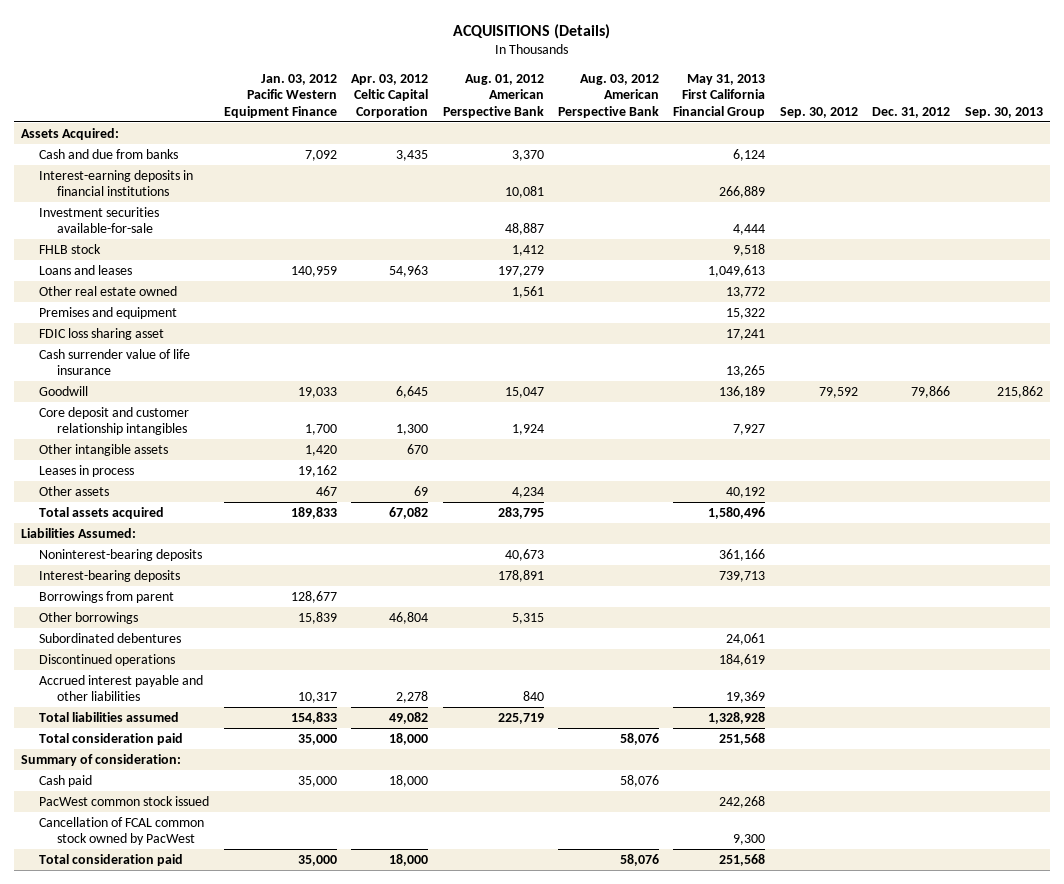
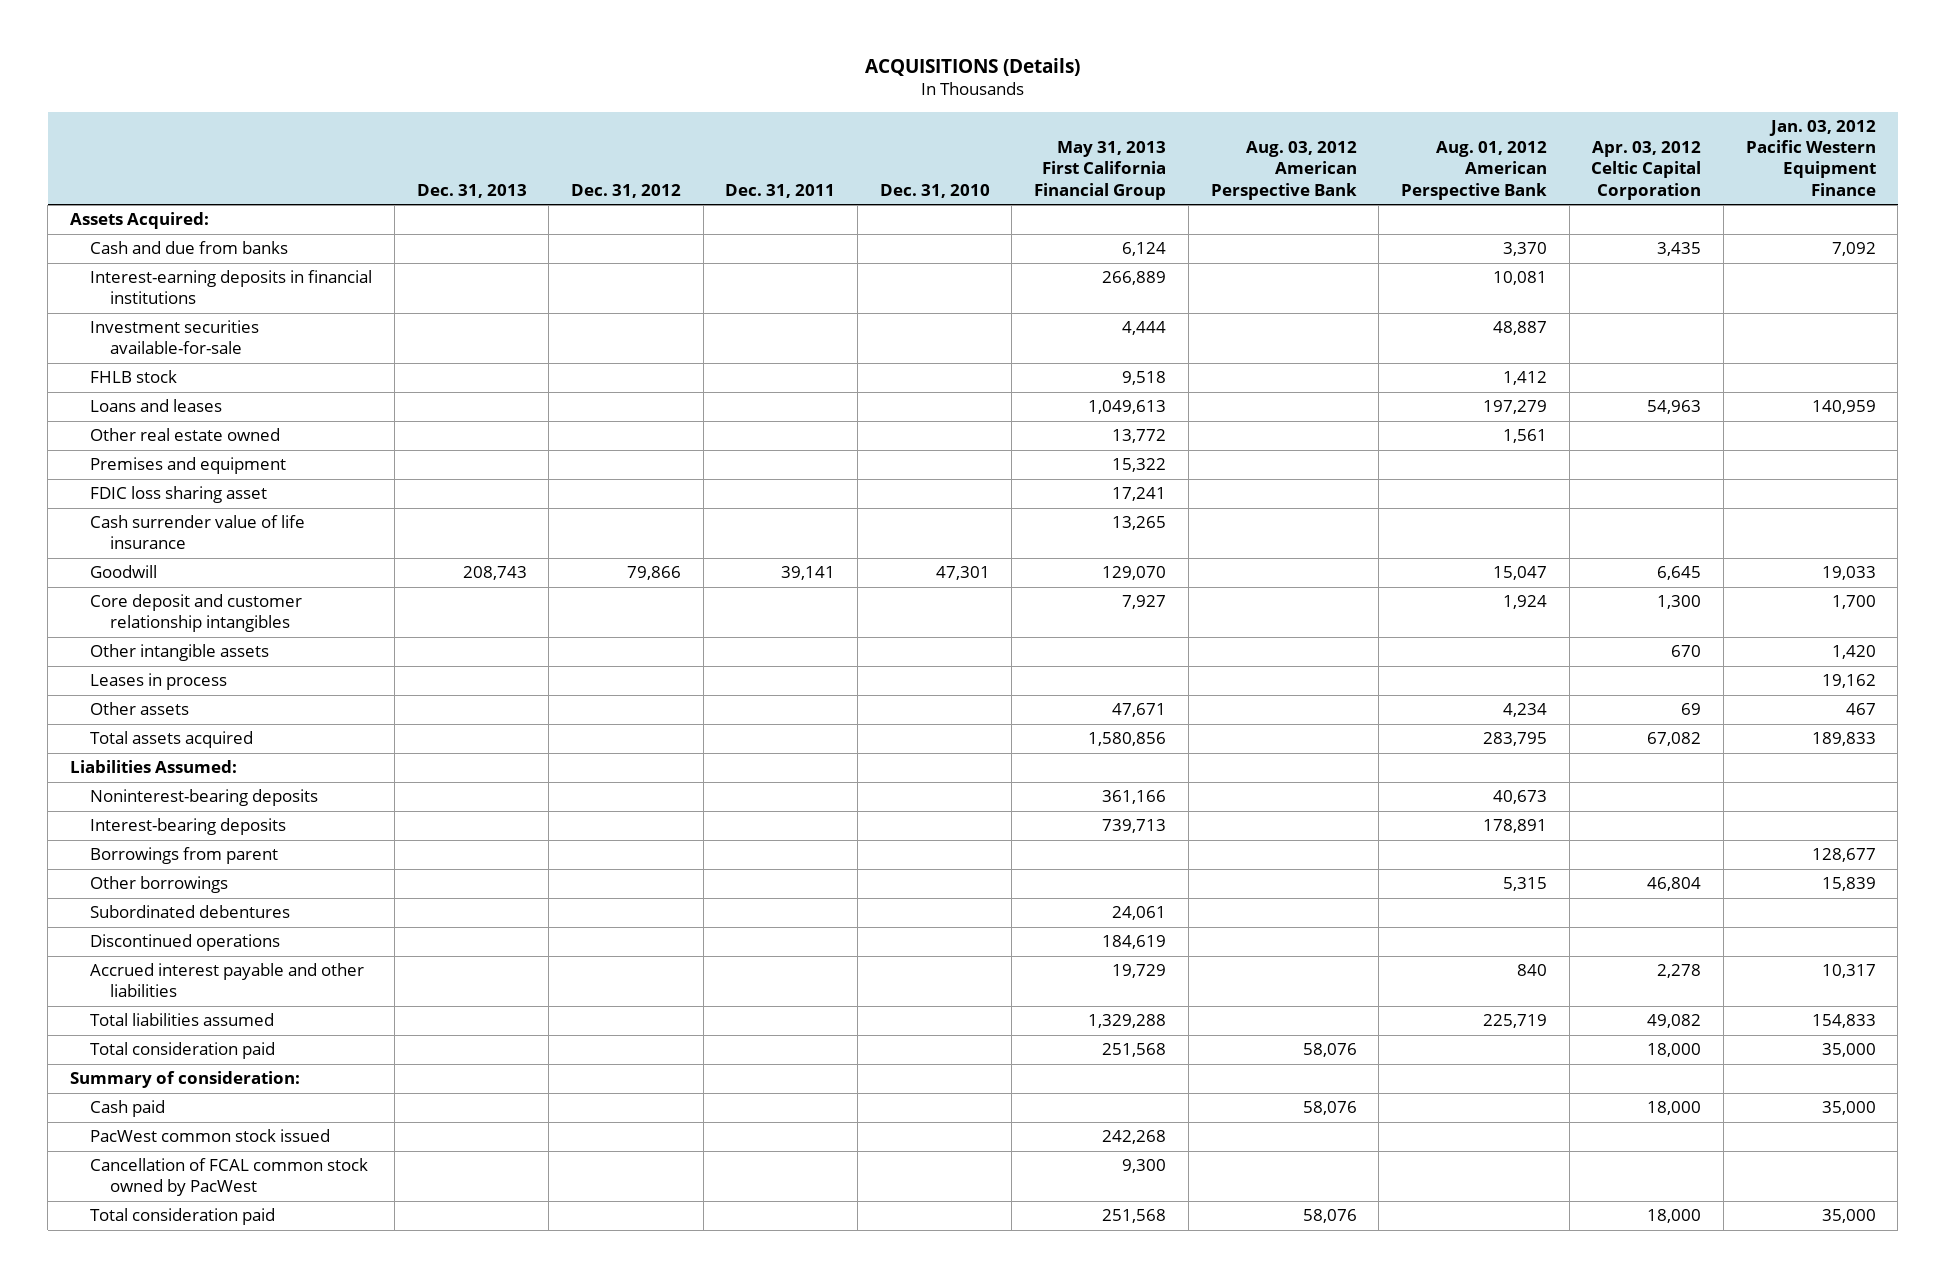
[779,106,858,118] Sep. 30, 2012 -> none
[964,106,1043,118] Sep. 30, 2013 -> none
none -> [416,183,527,198] Dec. 31, 2013
none -> [725,183,836,198] Dec. 31, 2011
none -> [879,183,990,198] Dec. 31, 2010
[719,385,766,398] 136,189 -> [1102,566,1167,581] 129,070
[726,486,766,498] 40,192 -> [1112,703,1167,718] 47,671
[708,506,766,519] 1,580,496 -> [1088,732,1167,747] 1,580,856
[726,691,766,704] 19,369 -> [1112,964,1167,979] 19,729
[708,711,766,724] 1,328,928 -> [1088,1014,1167,1029] 1,329,288

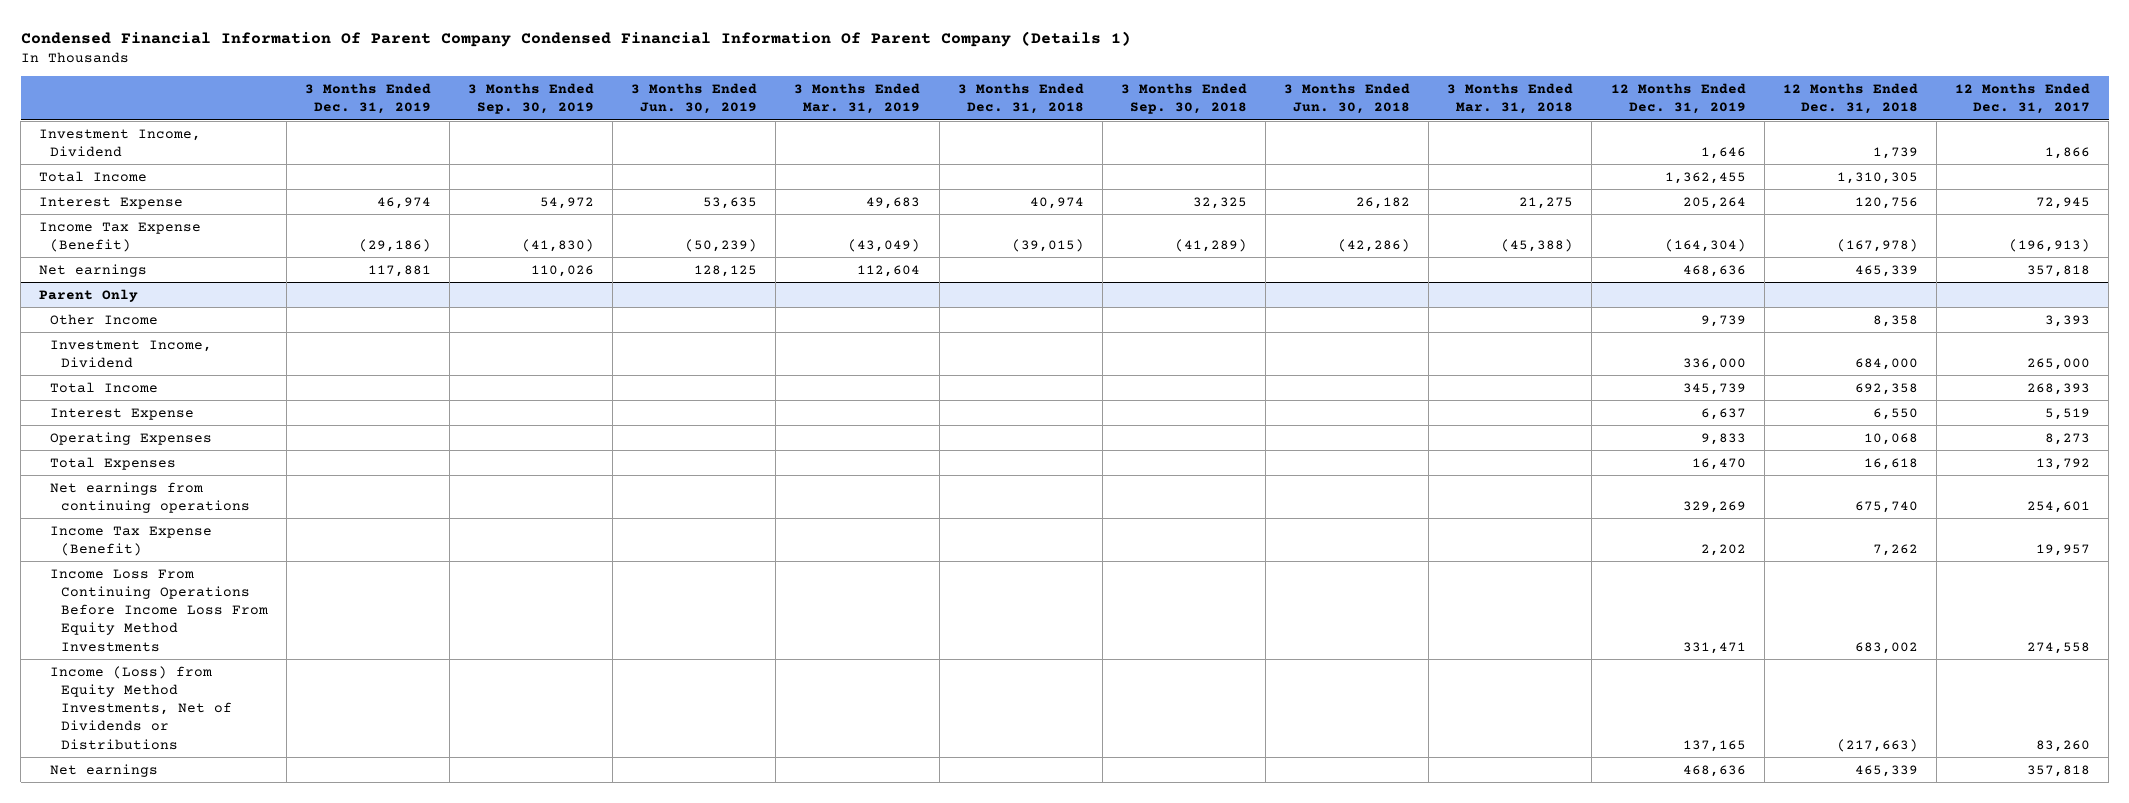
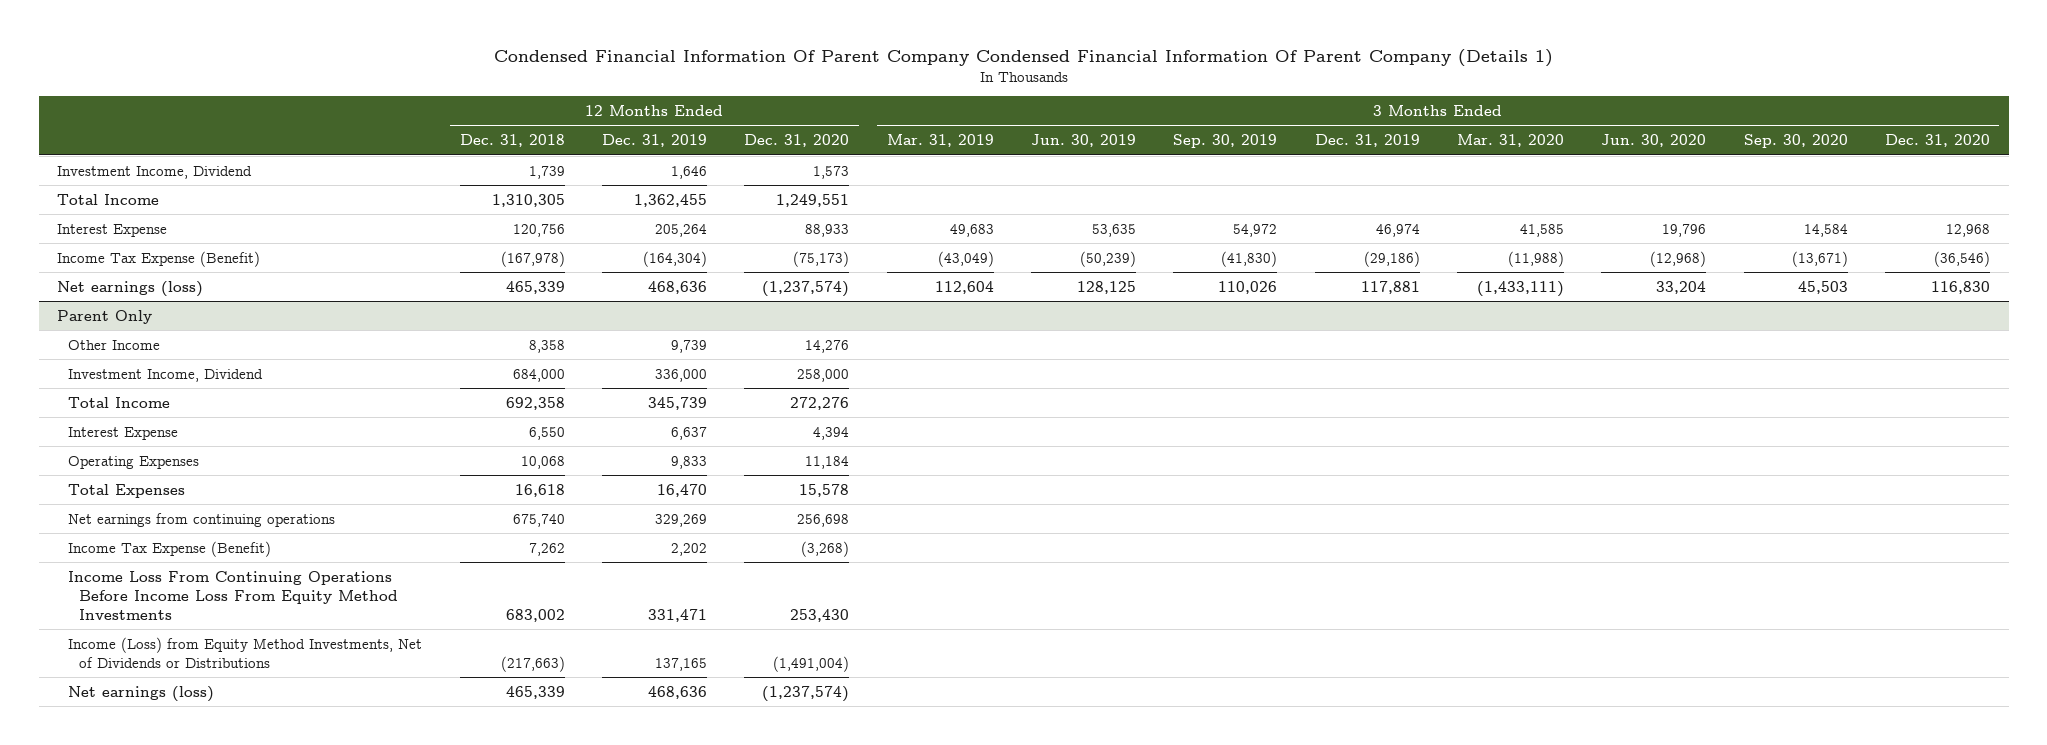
[957,83,1084,115] 3 Months Ended Dec. 31, 2018 -> none
[1120,83,1247,115] 3 Months Ended Sep. 30, 2018 -> none
[1284,83,1411,115] 3 Months Ended Jun. 30, 2018 -> none
[1447,83,1574,115] 3 Months Ended Mar. 31, 2018 -> none
[1954,83,2090,115] 12 Months Ended Dec. 31, 2017 -> none
none -> [744,134,850,148] Dec. 31, 2020
none -> [1456,134,1564,148] Mar. 31, 2020
none -> [1601,134,1707,148] Jun. 30, 2020
none -> [1743,134,1848,149] Sep. 30, 2020
none -> [1885,134,1991,148] Dec. 31, 2020
[39,263,148,277] Net earnings -> [57,280,204,297] Net earnings (loss)
[49,763,158,777] Net earnings -> [68,685,215,702] Net earnings (loss)

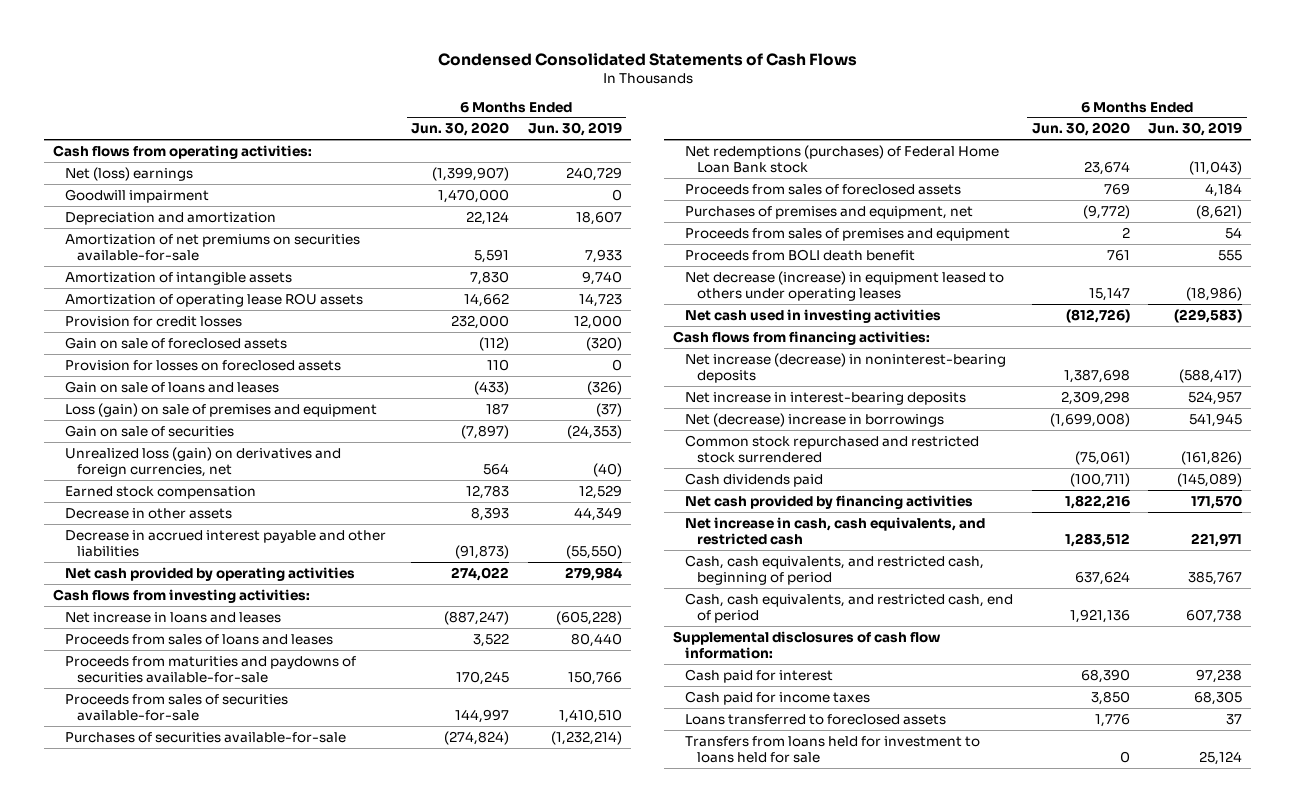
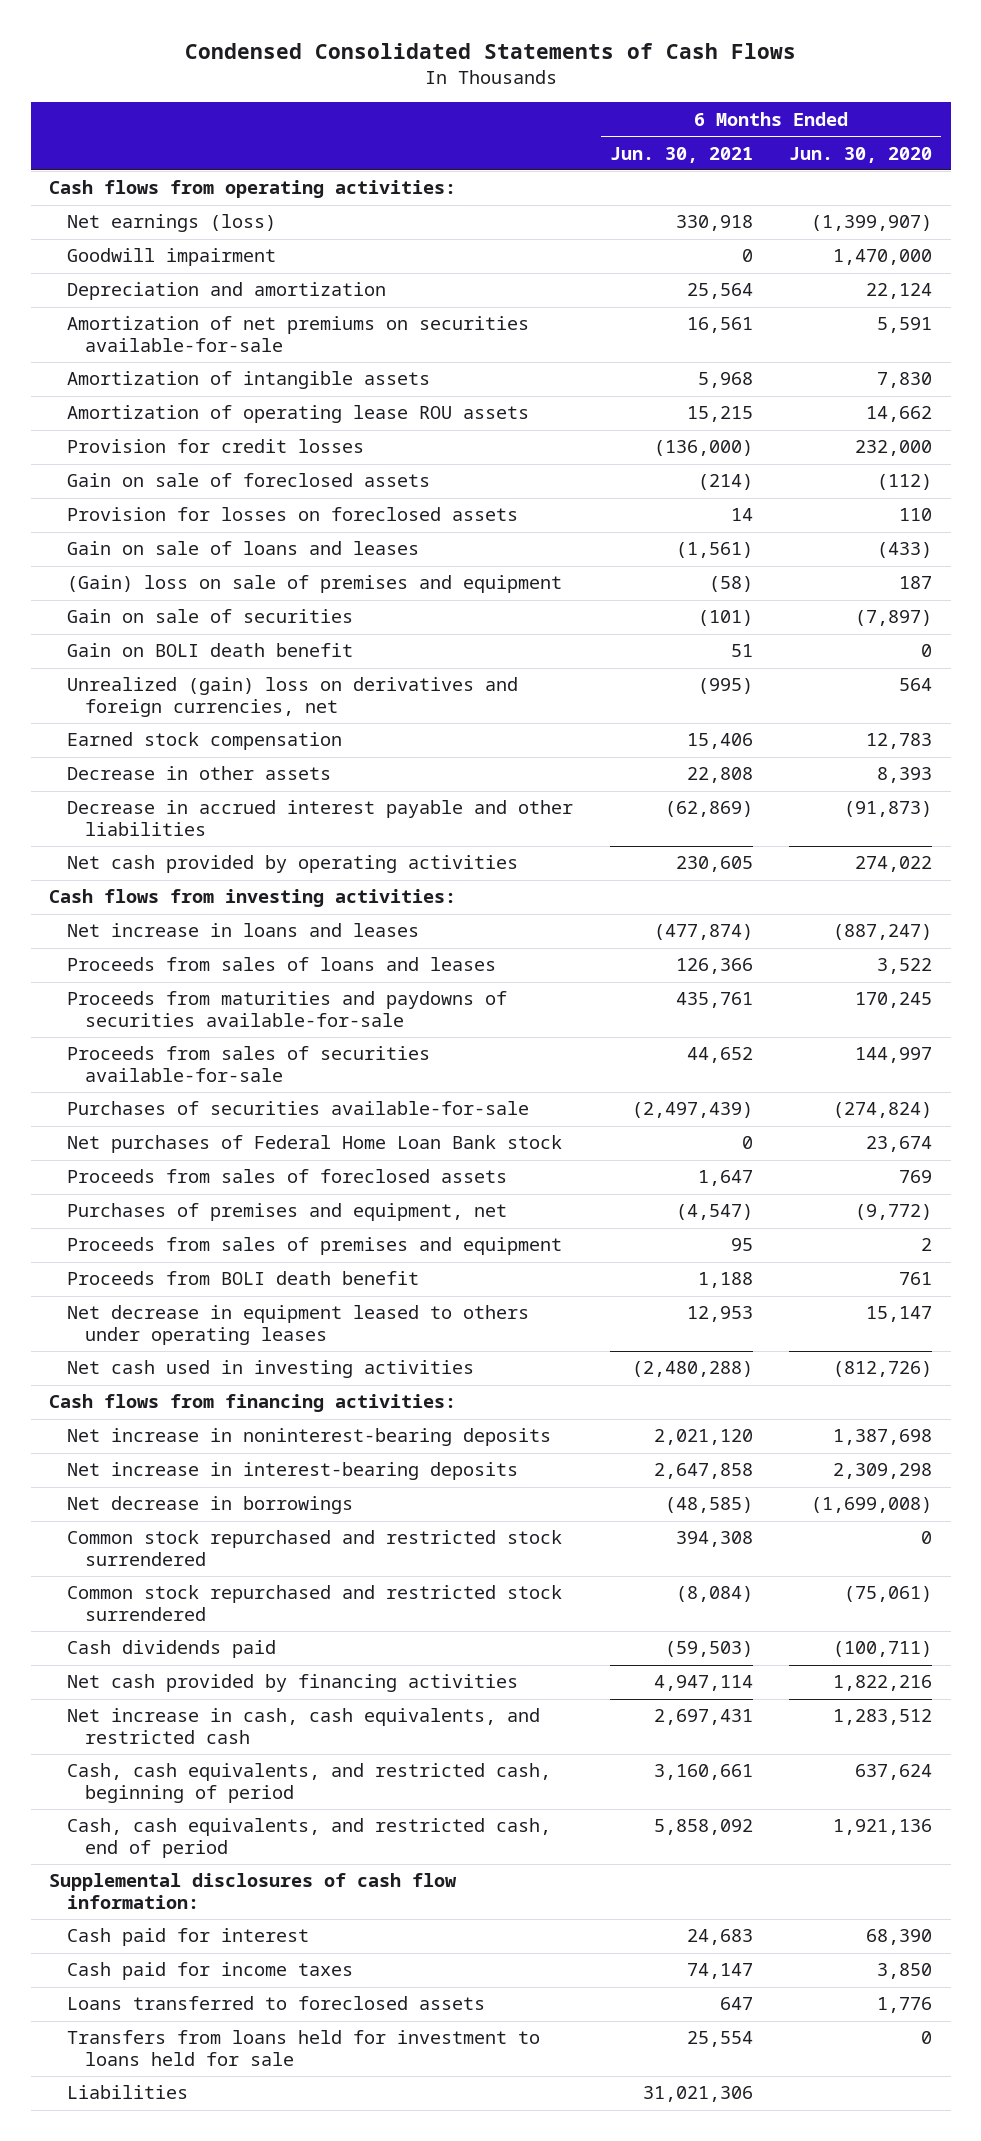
[527,122,622,137] Jun. 30, 2019 -> none
none -> [609,146,753,163] Jun. 30, 2021
[64,166,193,181] Net (loss) earnings -> [67,214,277,233] Net earnings (loss)
[64,402,377,417] Loss (gain) on sale of premises and equipment -> [67,575,563,594] (Gain) loss on sale of premises and equipment
none -> [67,643,354,658] Gain on BOLI death benefit
[64,446,341,478] Unrealized loss (gain) on derivatives and foreign currencies, net -> [67,677,519,717] Unrealized (gain) loss on derivatives and foreign currencies, net
[685,144,1000,174] Net redemptions (purchases) of Federal Home Loan Bank stock -> [67,1135,563,1154] Net purchases of Federal Home Loan Bank stock
[685,270,1005,302] Net decrease (increase) in equipment leased to others under operating leases -> [67,1305,530,1345] Net decrease in equipment leased to others under operating leases
[685,352,1007,384] Net increase (decrease) in noninterest-bearing deposits -> [67,1428,552,1447] Net increase in noninterest-bearing deposits
[685,412,945,427] Net (decrease) increase in borrowings -> [67,1496,354,1515] Net decrease in borrowings
none -> [67,1530,563,1566] Common stock repurchased and restricted stock surrendered
none -> [67,2085,189,2100] Liabilities

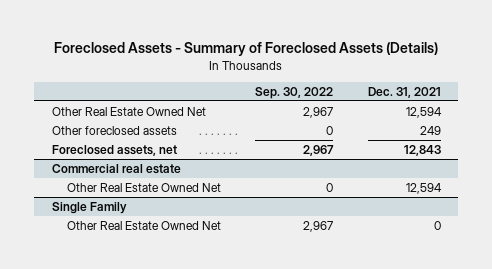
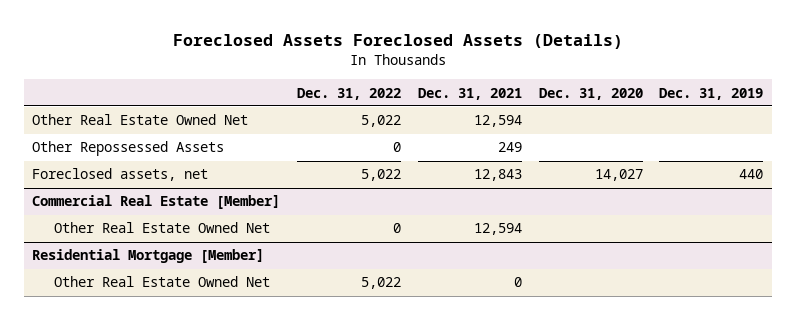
[54,42,439,57] Foreclosed Assets - Summary of Foreclosed Assets (Details) -> [172,33,623,49] Foreclosed Assets Foreclosed Assets (Details)
[255,86,334,99] Sep. 30, 2022 -> none
none -> [297,87,402,100] Dec. 31, 2022
none -> [538,87,643,100] Dec. 31, 2020
none -> [659,87,764,100] Dec. 31, 2019
[51,125,177,135] Other foreclosed assets -> [32,141,225,157] Other Repossessed Assets
[51,163,181,174] Commercial real estate -> [32,195,281,210] Commercial Real Estate [Member]
[51,201,127,214] Single Family -> none
none -> [32,249,265,264] Residential Mortgage [Member]

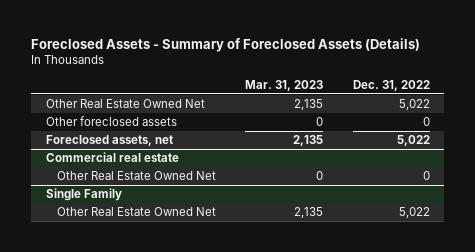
[172,33,623,49] Foreclosed Assets Foreclosed Assets (Details) -> [31,37,421,52] Foreclosed Assets - Summary of Foreclosed Assets (Details)
[417,87,522,100] Dec. 31, 2021 -> none
[538,87,643,100] Dec. 31, 2020 -> none
[659,87,764,100] Dec. 31, 2019 -> none
none -> [245,79,324,91] Mar. 31, 2023
[32,141,225,157] Other Repossessed Assets -> [45,116,177,127] Other foreclosed assets
[32,195,281,210] Commercial Real Estate [Member] -> [45,152,179,163] Commercial real estate
[32,249,265,264] Residential Mortgage [Member] -> none
none -> [45,188,122,202] Single Family

